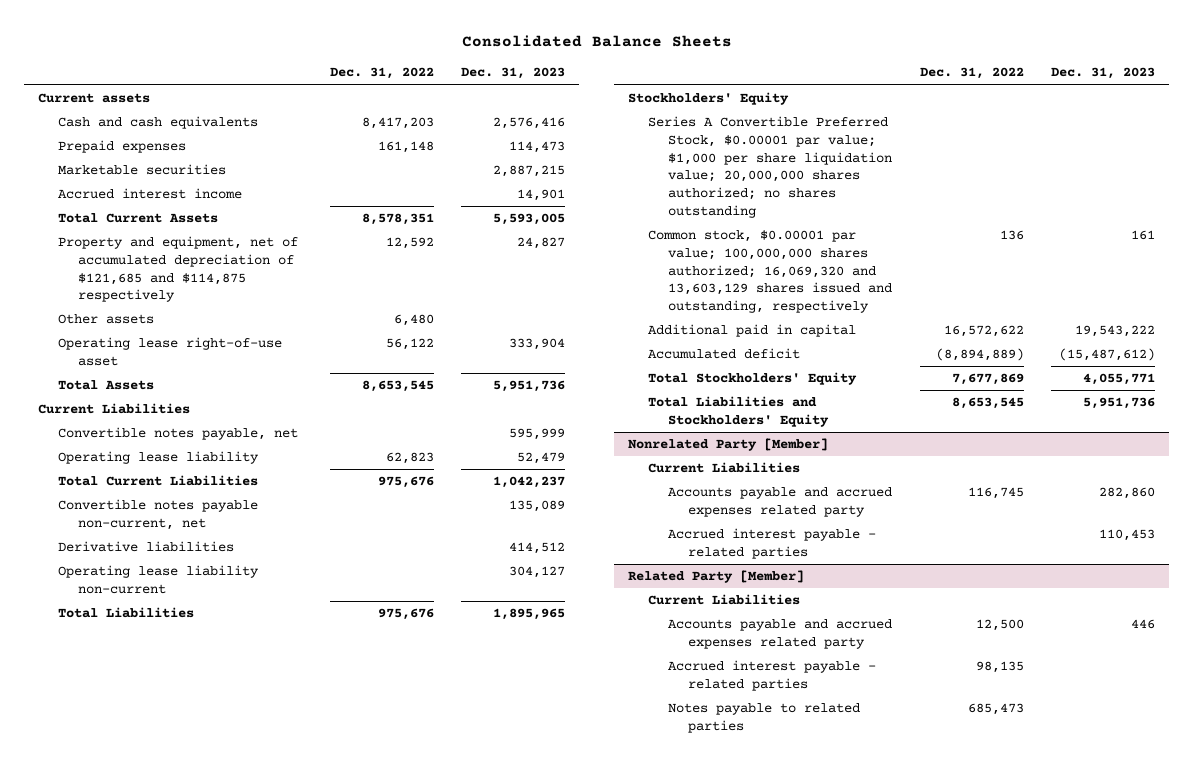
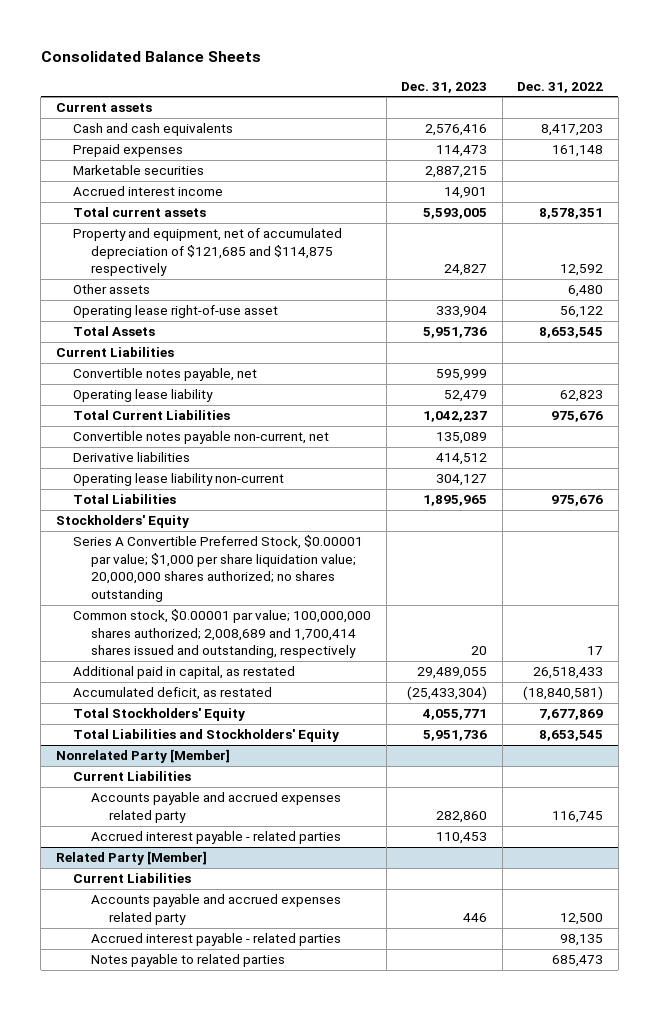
[58,213,219,224] Total Current Assets -> [73,207,207,218] Total current assets
[648,230,892,313] Common stock, $0.00001 par value; 100,000,000 shares authorized; 16,069,320 and 13,603,129 shares issued and outstanding, respectively -> [73,609,372,659] Common stock, $0.00001 par value; 100,000,000 shares authorized; 2,008,689 and 1,700,414 shares issued and outstanding, respectively
[999,230,1024,241] 136 -> [587,646,604,656] 17
[1131,230,1156,241] 161 -> [471,646,488,656] 20
[648,324,857,338] Additional paid in capital -> [73,666,296,680] Additional paid in capital, as restated
[943,325,1024,338] 16,572,622 -> [533,667,604,680] 26,518,433
[1075,325,1156,338] 19,543,222 -> [417,667,488,680] 29,489,055
[648,348,801,360] Accumulated deficit -> [73,687,273,701] Accumulated deficit, as restated
[935,348,1024,362] (8,894,889) -> [523,686,604,701] (18,840,581)
[1059,348,1156,362] (15,487,612) -> [407,686,488,701] (25,433,304)

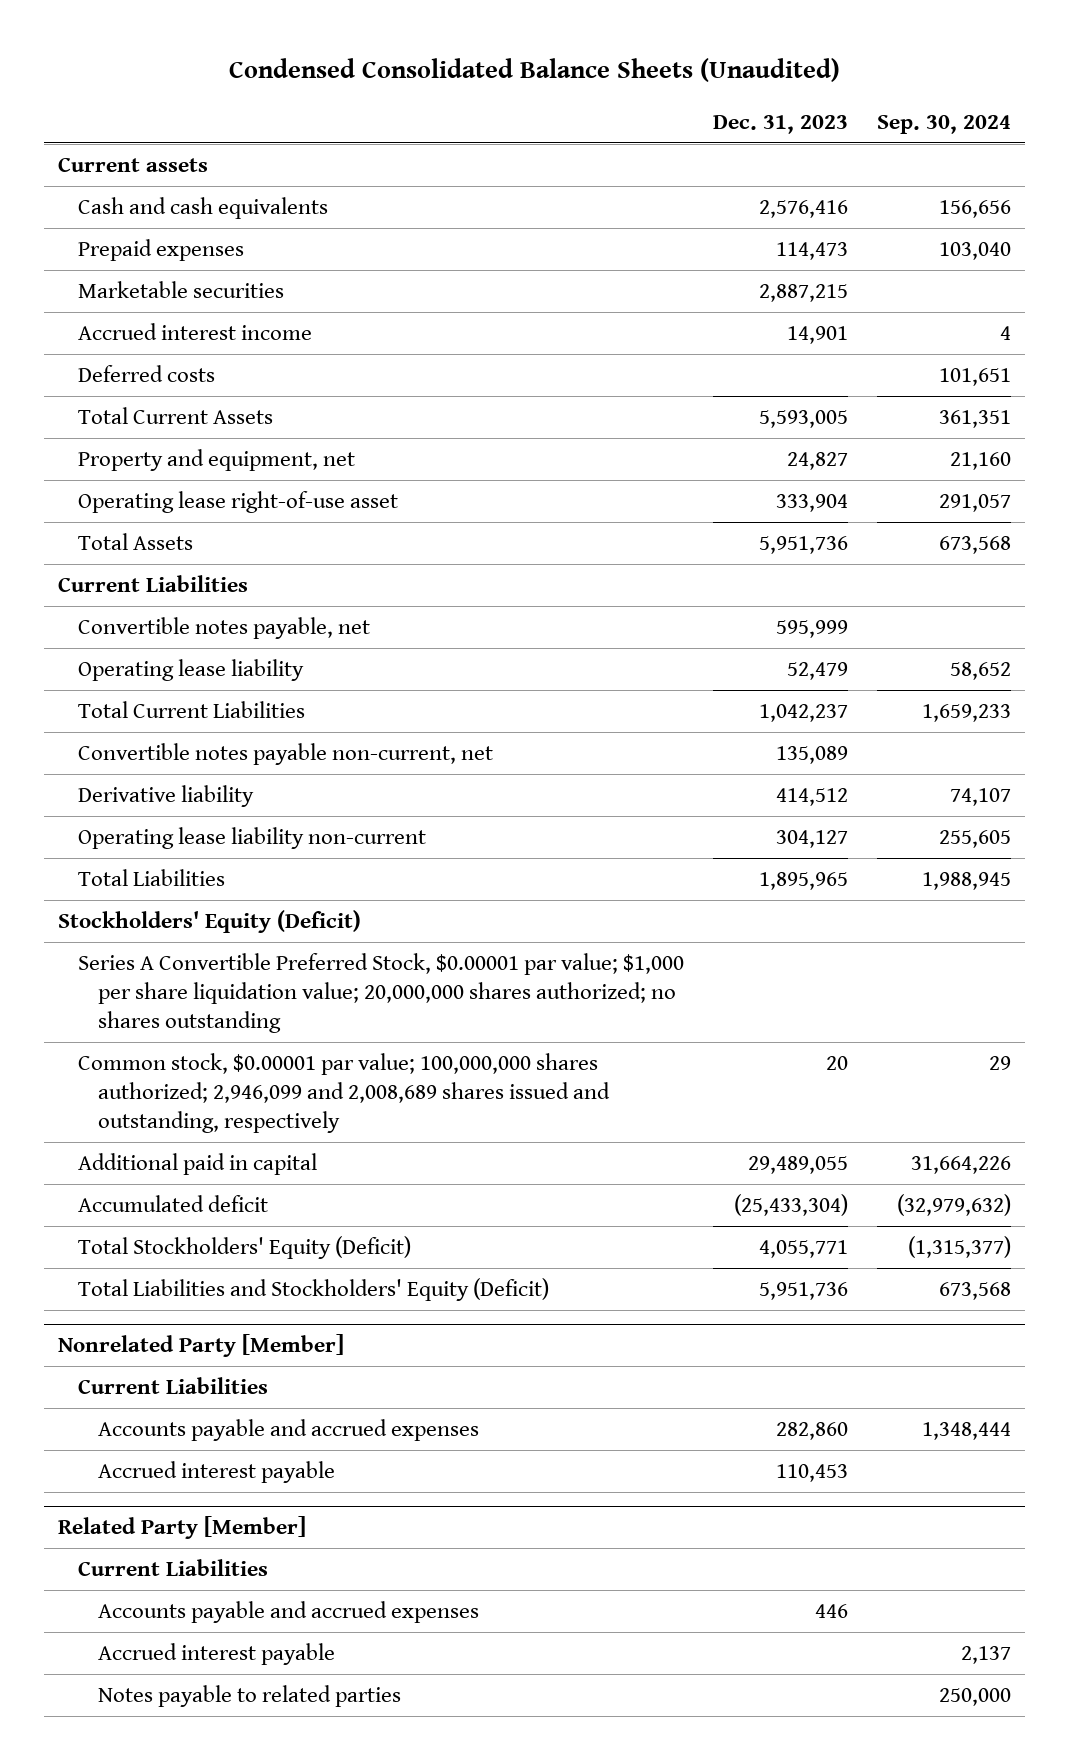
[40,50,261,62] Consolidated Balance Sheets -> [228,58,840,83] Condensed Consolidated Balance Sheets (Unaudited)
[517,81,604,93] Dec. 31, 2022 -> none
none -> [876,114,1011,134] Sep. 30, 2024
[73,284,151,295] Other assets -> none
none -> [78,364,216,382] Deferred costs
[73,207,207,218] Total current assets -> [78,406,274,424] Total Current Assets
[73,228,343,277] Property and equipment, net of accumulated depreciation of $121,685 and $114,875 respectively -> [78,448,356,471] Property and equipment, net
[73,452,191,463] Derivative liabilities -> [78,784,255,807] Derivative liability
[55,515,189,529] Stockholders' Equity -> [58,909,362,933] Stockholders' Equity (Deficit)
[73,609,372,659] Common stock, $0.00001 par value; 100,000,000 shares authorized; 2,008,689 and 1,700,414 shares issued and outstanding, respectively -> [78,1052,610,1133] Common stock, $0.00001 par value; 100,000,000 shares authorized; 2,946,099 and 2,008,689 shares issued and outstanding, respectively
[73,666,296,680] Additional paid in capital, as restated -> [78,1152,318,1175] Additional paid in capital
[73,687,273,701] Accumulated deficit, as restated -> [78,1194,269,1212] Accumulated deficit
[73,708,246,722] Total Stockholders' Equity -> [78,1235,412,1259] Total Stockholders' Equity (Deficit)
[73,729,340,743] Total Liabilities and Stockholders' Equity -> [78,1277,550,1301] Total Liabilities and Stockholders' Equity (Deficit)
[91,792,342,823] Accounts payable and accrued expenses related party -> [97,1418,479,1441] Accounts payable and accrued expenses
[91,831,342,845] Accrued interest payable - related parties -> [97,1460,335,1483] Accrued interest payable
[91,894,342,925] Accounts payable and accrued expenses related party -> [97,1600,479,1623] Accounts payable and accrued expenses
[91,933,342,947] Accrued interest payable - related parties -> [97,1642,335,1665] Accrued interest payable

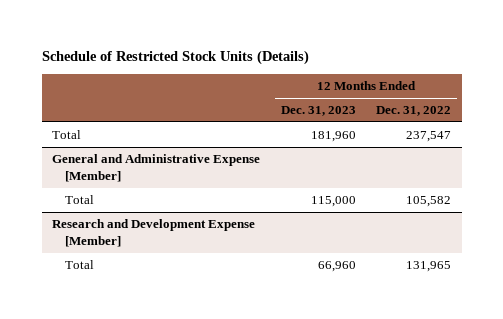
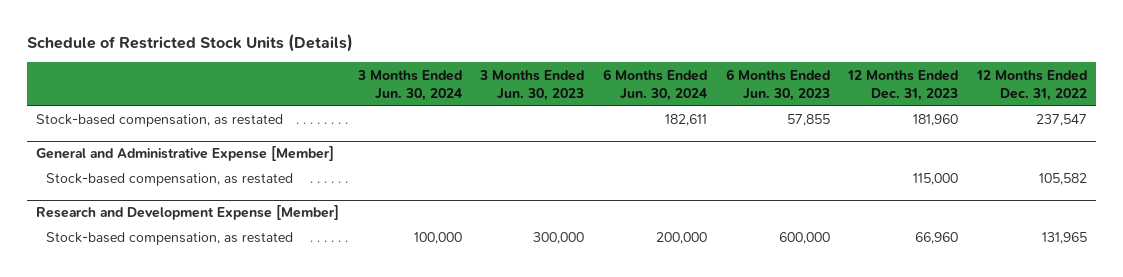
none -> [356,69,462,101] 3 Months Ended Jun. 30, 2024
none -> [479,69,585,101] 3 Months Ended Jun. 30, 2023
none -> [602,68,707,101] 6 Months Ended Jun. 30, 2024
none -> [725,68,830,101] 6 Months Ended Jun. 30, 2023
[51,130,81,140] Total -> [36,114,284,128] Stock-based compensation, as restated
[65,195,95,205] Total -> [46,173,294,187] Stock-based compensation, as restated
[65,260,95,270] Total -> [46,232,294,246] Stock-based compensation, as restated

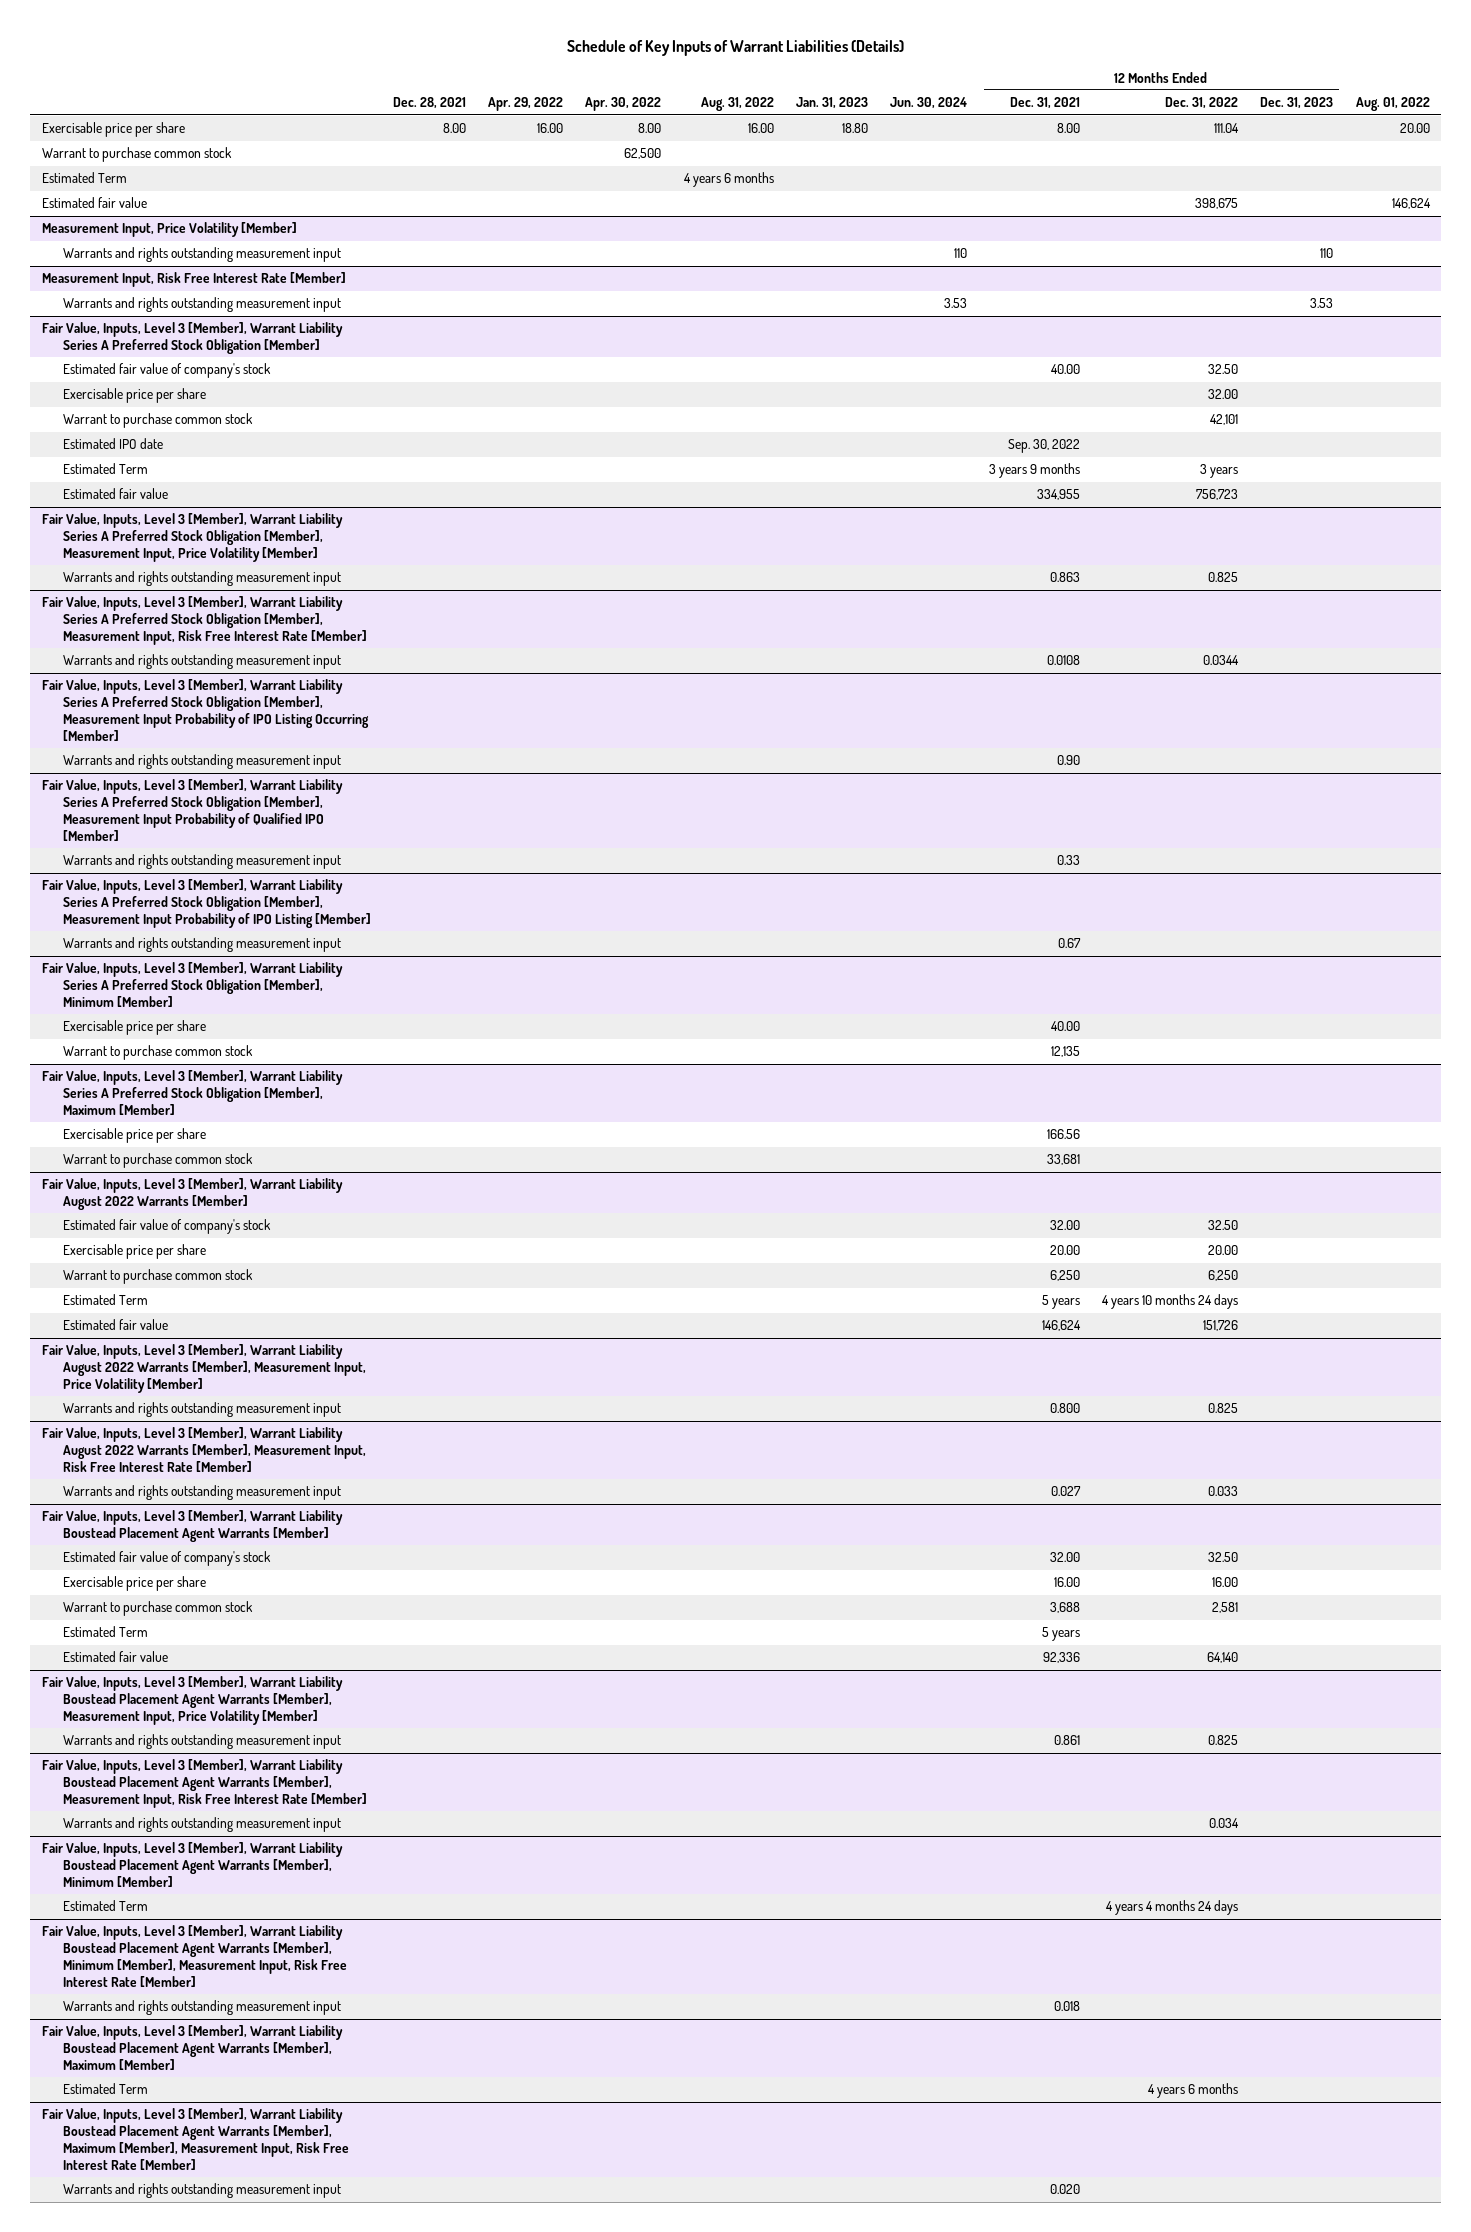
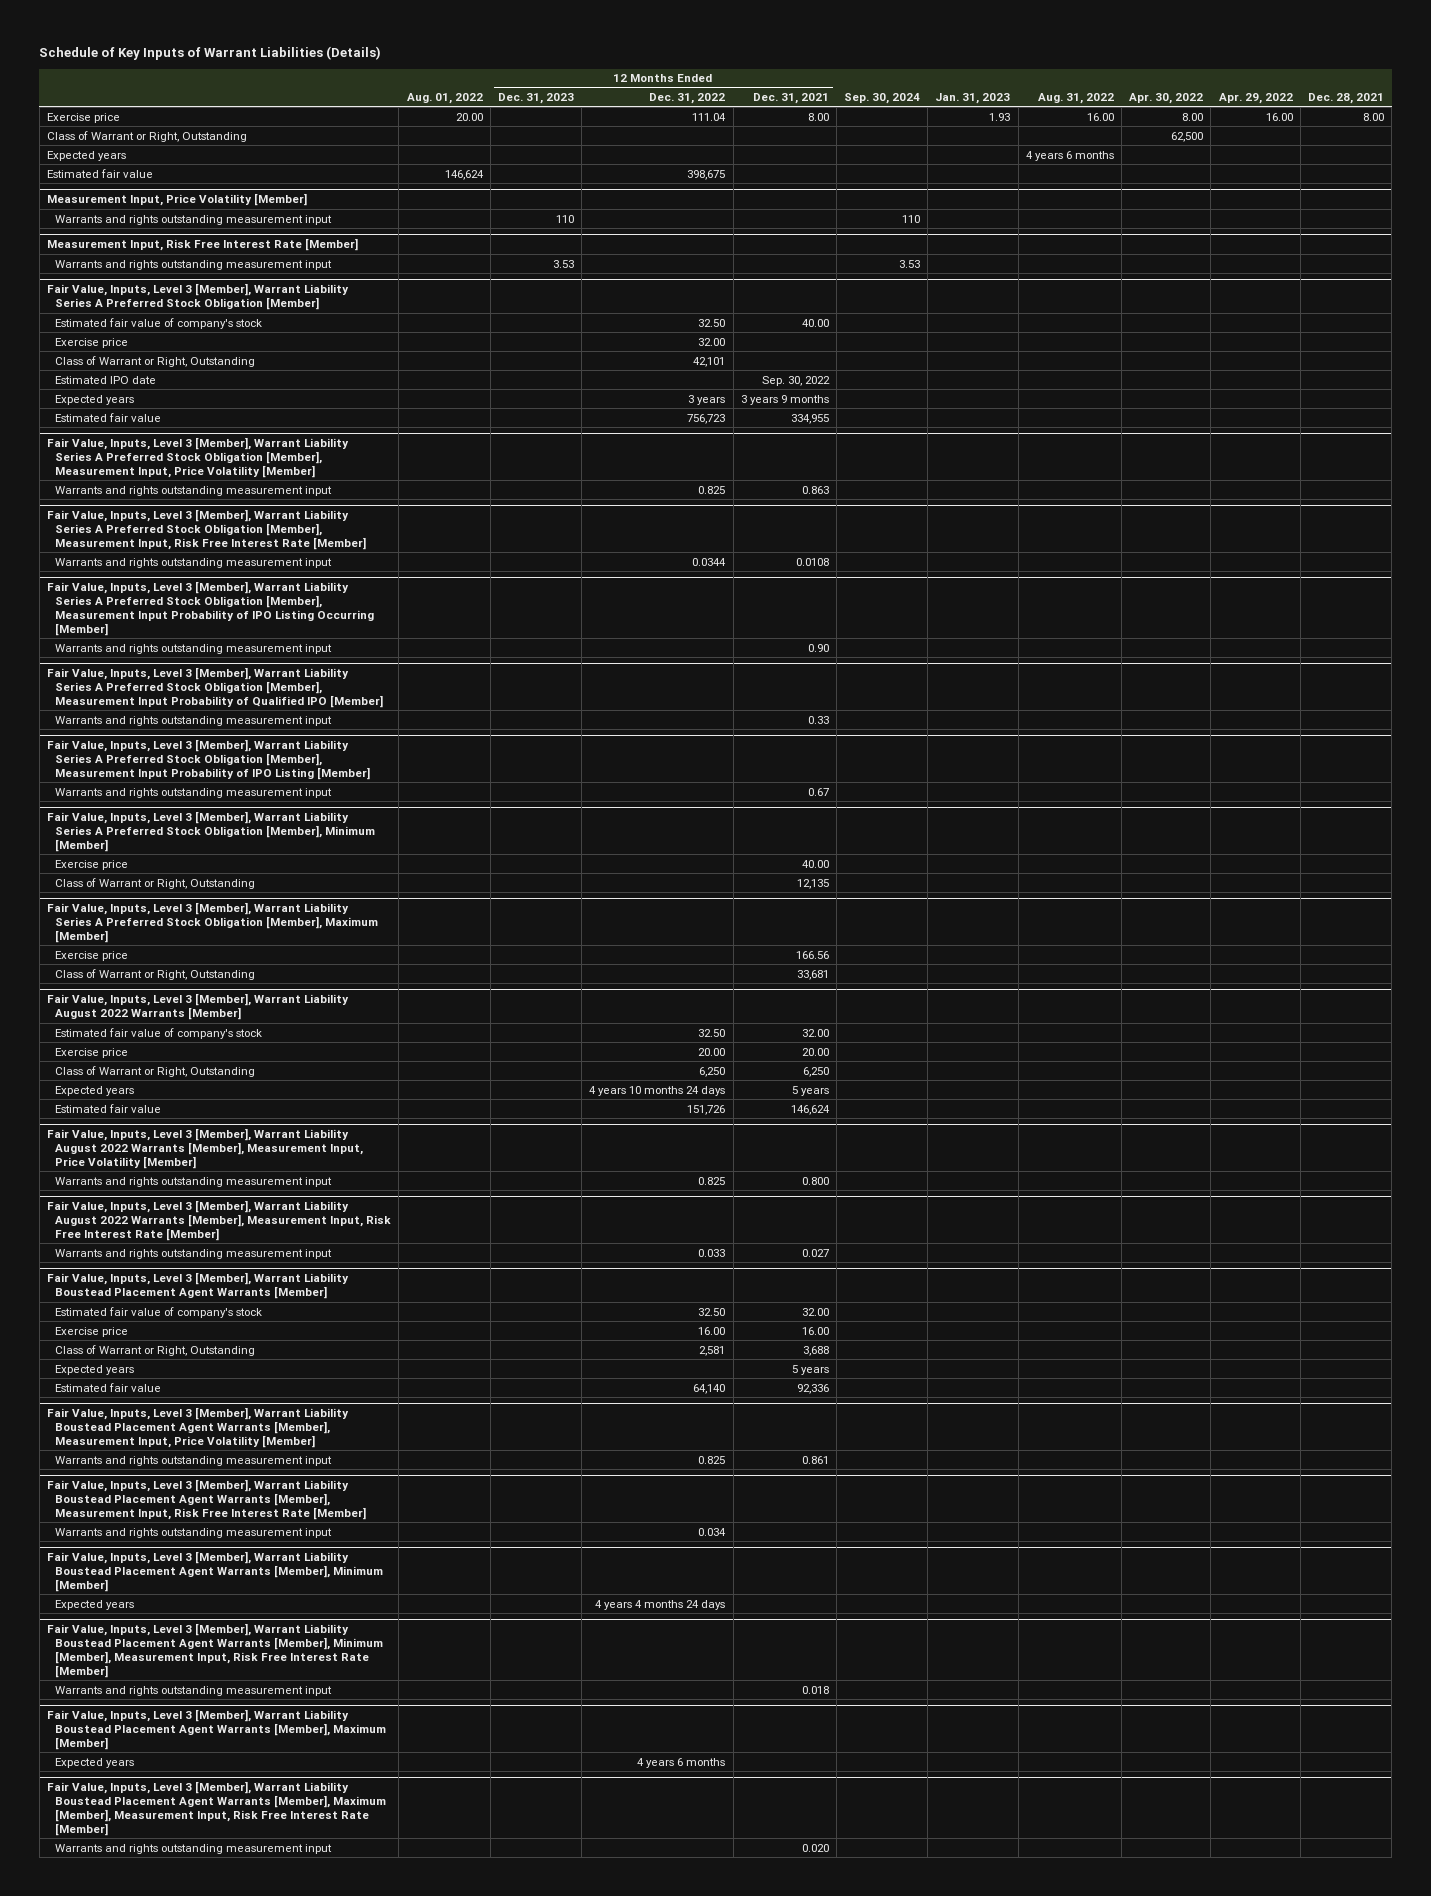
[889,97,967,110] Jun. 30, 2024 -> none
none -> [844,92,921,104] Sep. 30, 2024
[41,122,185,138] Exercisable price per share -> [47,112,121,123] Exercise price
[841,123,868,134] 18.80 -> [989,112,1011,121] 1.93
[41,147,232,163] Warrant to purchase common stock -> [47,130,248,142] Class of Warrant or Right, Outstanding
[41,172,127,184] Estimated Term -> [47,150,127,161] Expected years
[62,388,206,404] Exercisable price per share -> [55,337,129,348] Exercise price
[62,413,253,429] Warrant to purchase common stock -> [55,355,256,367] Class of Warrant or Right, Outstanding
[62,463,148,475] Estimated Term -> [55,394,135,405] Expected years
[62,1020,206,1036] Exercisable price per share -> [55,859,129,870] Exercise price
[62,1045,253,1061] Warrant to purchase common stock -> [55,877,256,889] Class of Warrant or Right, Outstanding
[62,1128,206,1144] Exercisable price per share -> [55,950,129,961] Exercise price
[62,1153,253,1169] Warrant to purchase common stock -> [55,968,256,980] Class of Warrant or Right, Outstanding
[62,1244,206,1260] Exercisable price per share -> [55,1047,129,1058] Exercise price
[62,1269,253,1285] Warrant to purchase common stock -> [55,1065,256,1077] Class of Warrant or Right, Outstanding
[62,1294,148,1306] Estimated Term -> [55,1085,135,1096] Expected years
[62,1576,206,1592] Exercisable price per share -> [55,1326,129,1337] Exercise price
[62,1601,253,1617] Warrant to purchase common stock -> [55,1344,256,1356] Class of Warrant or Right, Outstanding
[62,1626,148,1638] Estimated Term -> [55,1364,135,1375] Expected years
[62,1900,148,1912] Estimated Term -> [55,1599,135,1610] Expected years
[62,2083,148,2095] Estimated Term -> [55,1757,135,1768] Expected years

